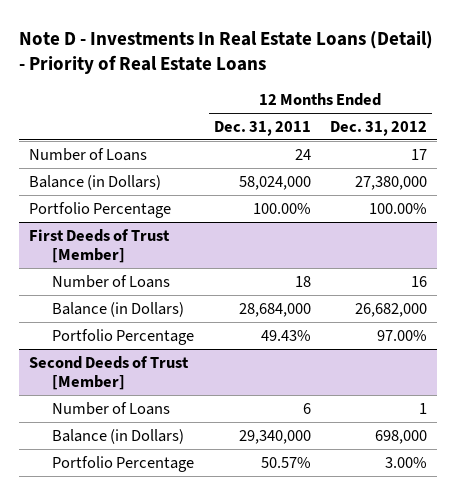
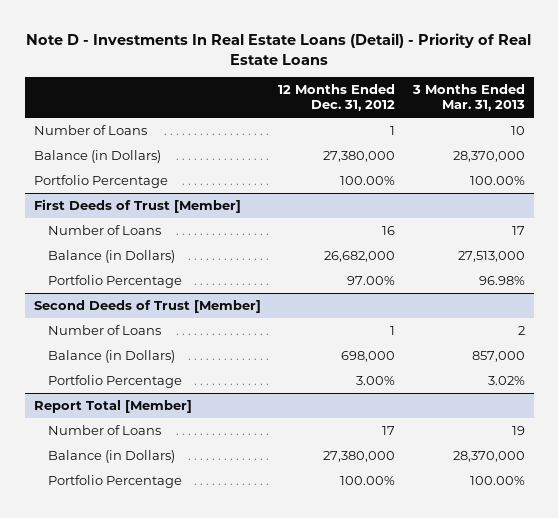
[213,120,311,136] Dec. 31, 2011 -> none
none -> [411,84,525,112] 3 Months Ended Mar. 31, 2013
[411,148,428,160] 17 -> [390,125,396,135] 1
none -> [33,399,192,413] Report Total [Member]
none -> [48,424,162,435] Number of Loans
none -> [48,449,176,463] Balance (in Dollars)
none -> [48,474,183,488] Portfolio Percentage

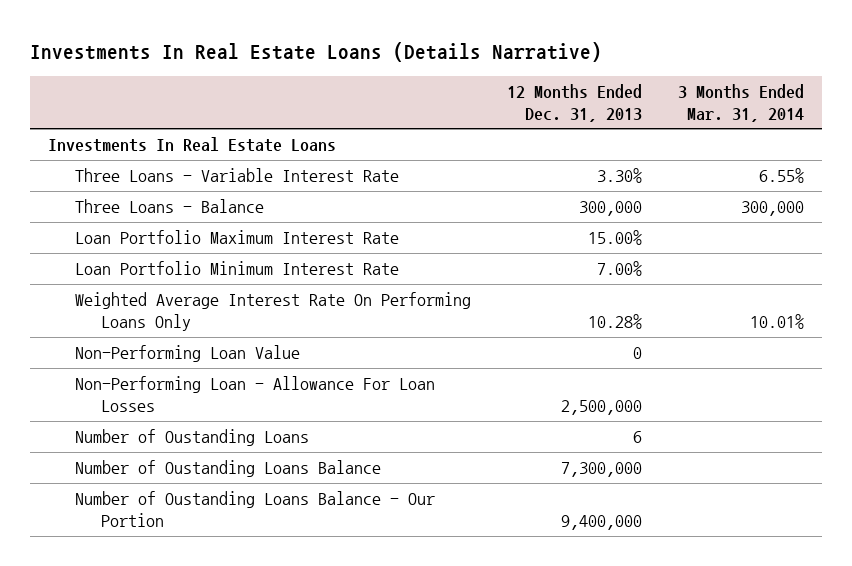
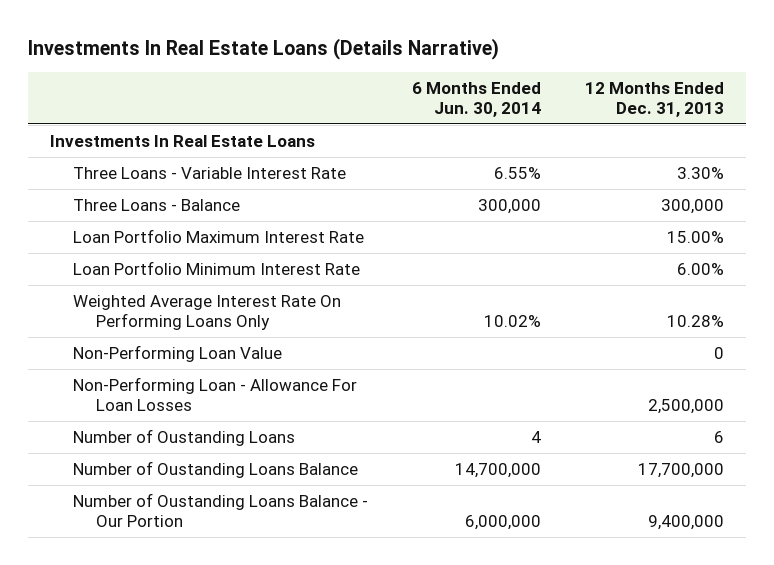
[677,83,804,122] 3 Months Ended Mar. 31, 2014 -> none
none -> [412,81,542,117] 6 Months Ended Jun. 30, 2014
[596,261,642,277] 7.00% -> [676,263,724,276] 6.00%
[560,462,642,478] 7,300,000 -> [637,463,724,479] 17,700,000

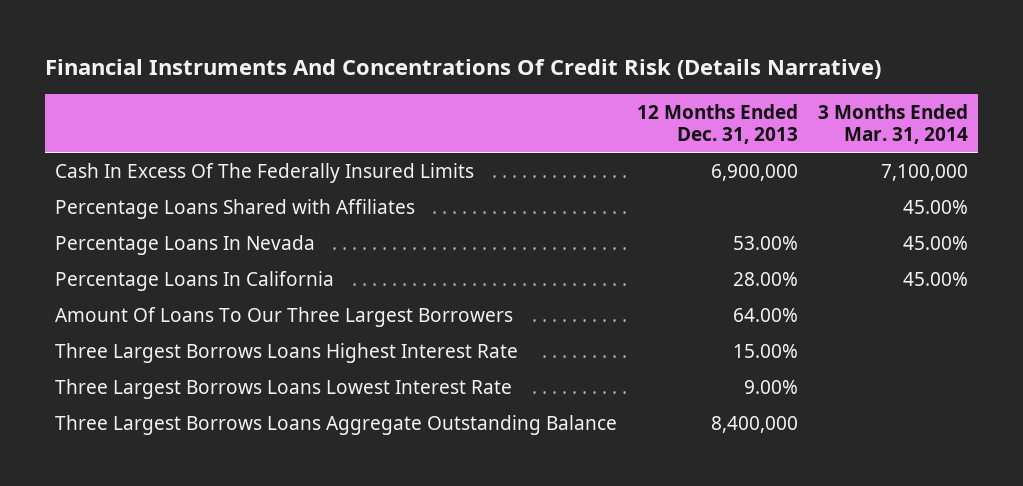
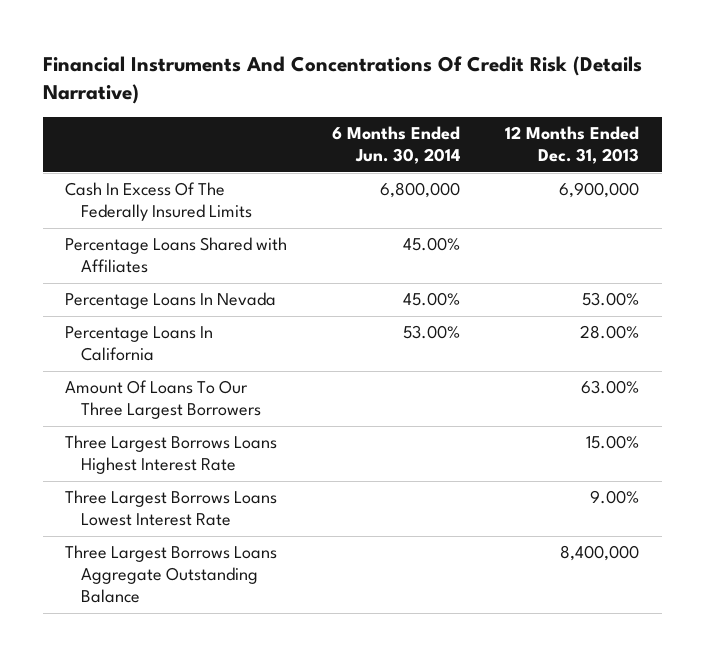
[817,103,968,144] 3 Months Ended Mar. 31, 2014 -> none
none -> [332,126,461,165] 6 Months Ended Jun. 30, 2014
[732,308,798,323] 64.00% -> [581,380,640,395] 63.00%

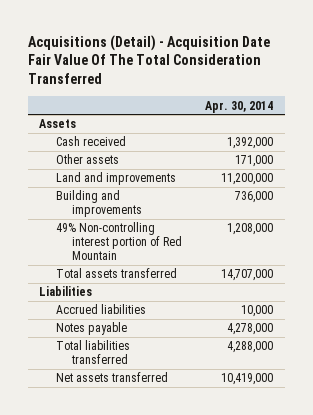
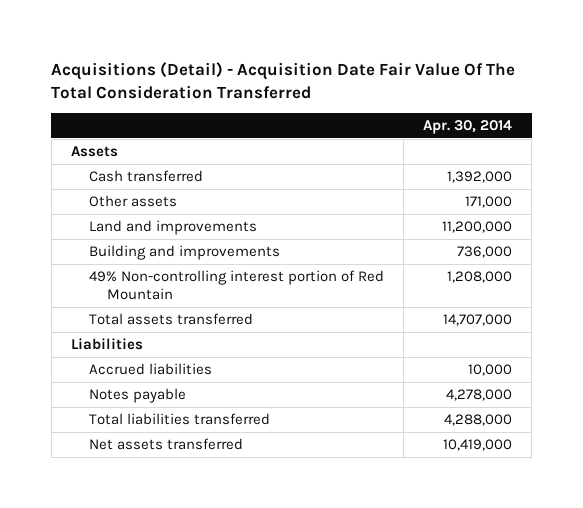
[55,136,126,147] Cash received -> [88,170,203,183] Cash transferred

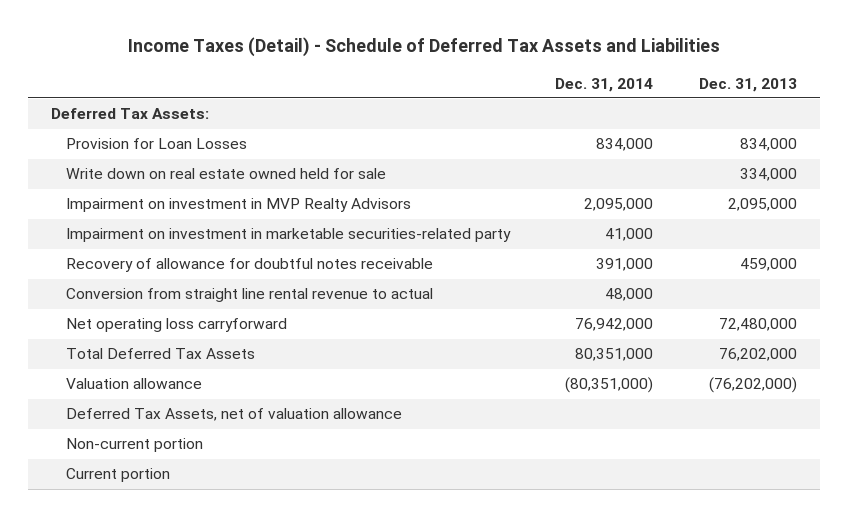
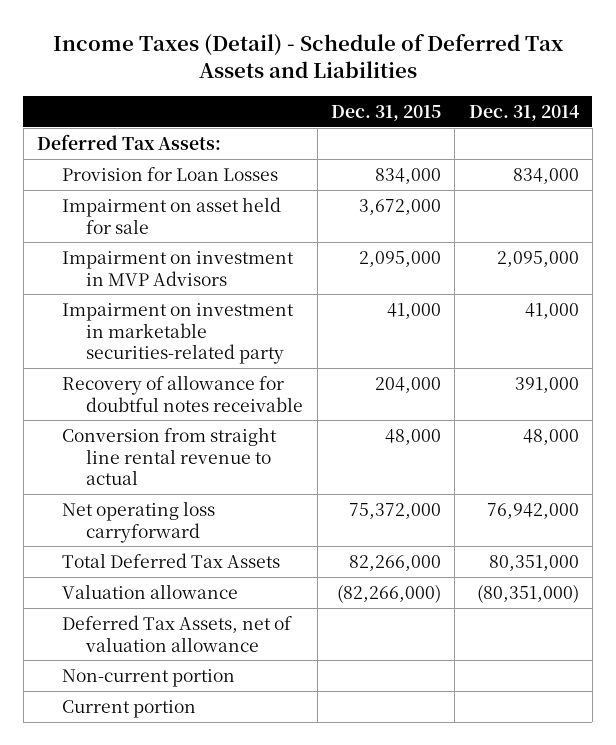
[698,77,797,92] Dec. 31, 2013 -> none
none -> [330,104,441,121] Dec. 31, 2015
[65,168,386,180] Write down on real estate owned held for sale -> none
none -> [61,196,281,234] Impairment on asset held for sale
[65,198,411,213] Impairment on investment in MVP Realty Advisors -> [61,250,294,286] Impairment on investment in MVP Advisors

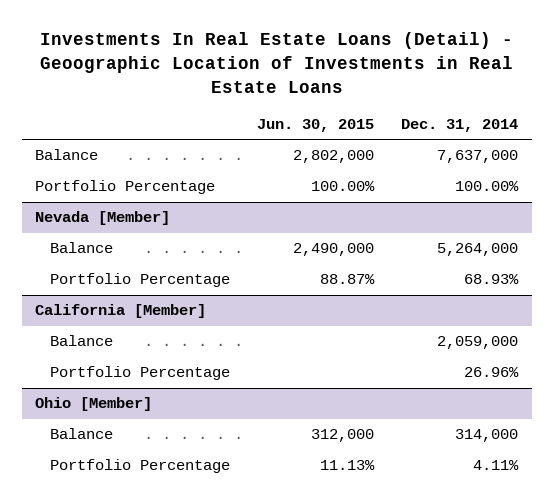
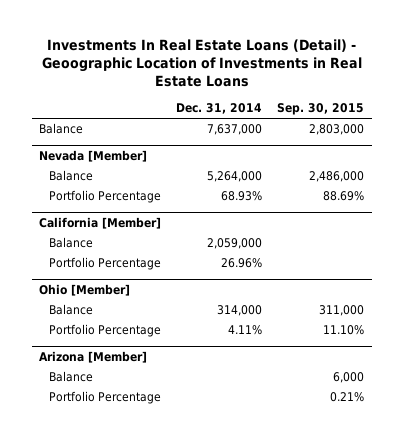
[256,118,374,132] Jun. 30, 2015 -> none
none -> [277,103,365,116] Sep. 30, 2015
[35,180,216,195] Portfolio Percentage -> none
none -> [39,351,148,364] Arizona [Member]
none -> [48,371,93,383] Balance
none -> [48,391,161,405] Portfolio Percentage

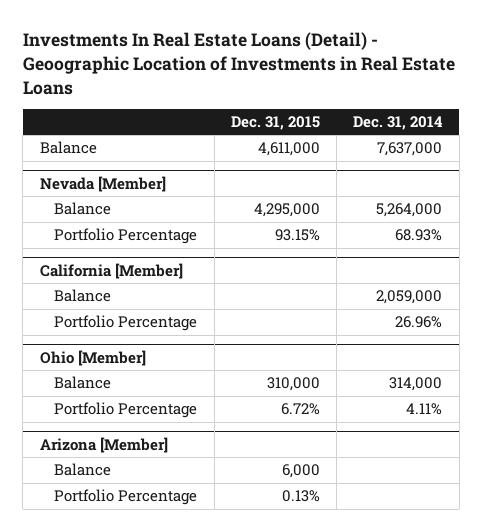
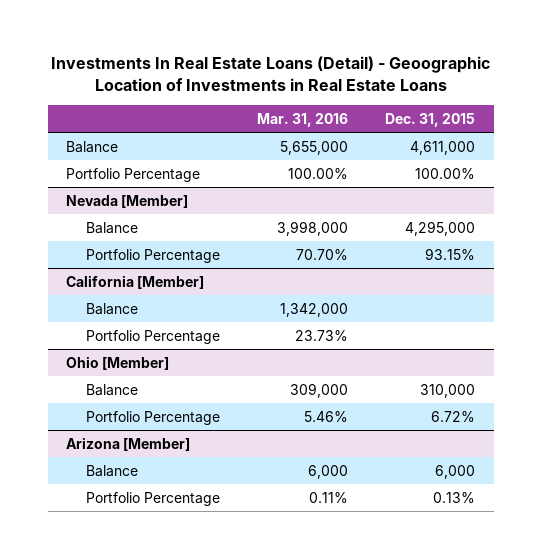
[353,115,444,130] Dec. 31, 2014 -> none
none -> [257,112,349,127] Mar. 31, 2016
none -> [66,167,201,182] Portfolio Percentage

